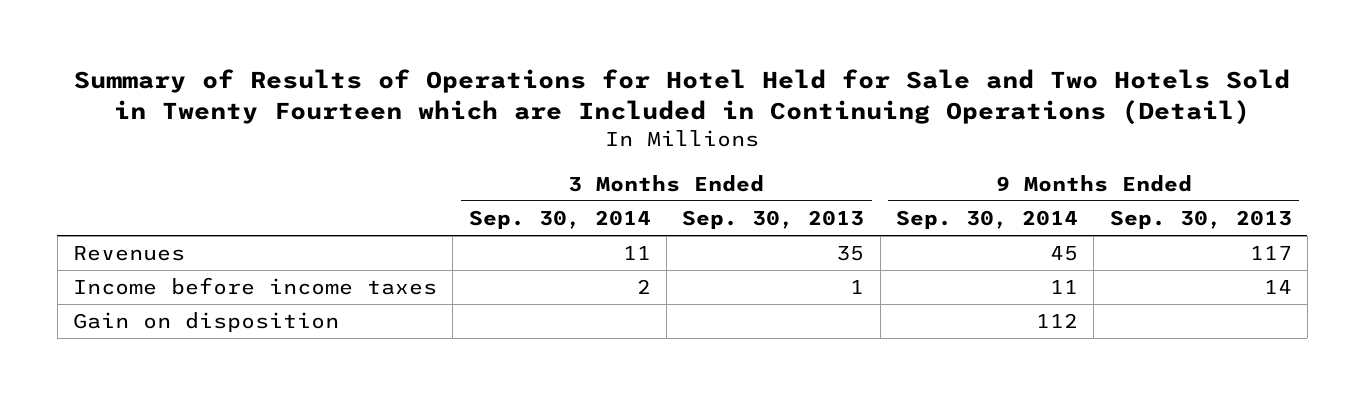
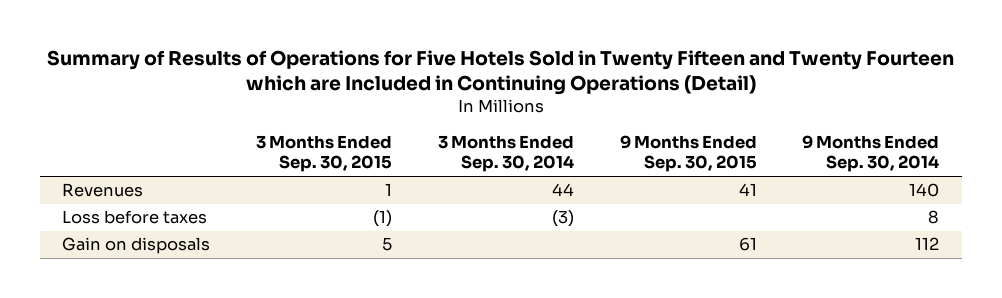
[74,69,1291,126] Summary of Results of Operations for Hotel Held for Sale and Two Hotels Sold in Twenty Fourteen which are Included in Continuing Operations (Detail) -> [46,49,954,96] Summary of Results of Operations for Five Hotels Sold in Twenty Fifteen and Twenty Fourteen which are Included in Continuing Operations (Detail)
[682,210,865,230] Sep. 30, 2013 -> none
[1109,210,1292,230] Sep. 30, 2013 -> none
none -> [256,135,393,173] 3 Months Ended Sep. 30, 2015
none -> [619,135,757,173] 9 Months Ended Sep. 30, 2015
[622,246,651,261] 11 -> [551,183,574,197] 44
[1049,246,1078,262] 45 -> [909,183,940,198] 140
[73,277,438,296] Income before income taxes -> [62,210,208,225] Loss before taxes
[636,279,651,295] 2 -> [551,210,574,228] (3)
[1049,280,1078,295] 11 -> [928,210,940,225] 8
[73,312,340,333] Gain on disposition -> [62,237,211,255] Gain on disposals

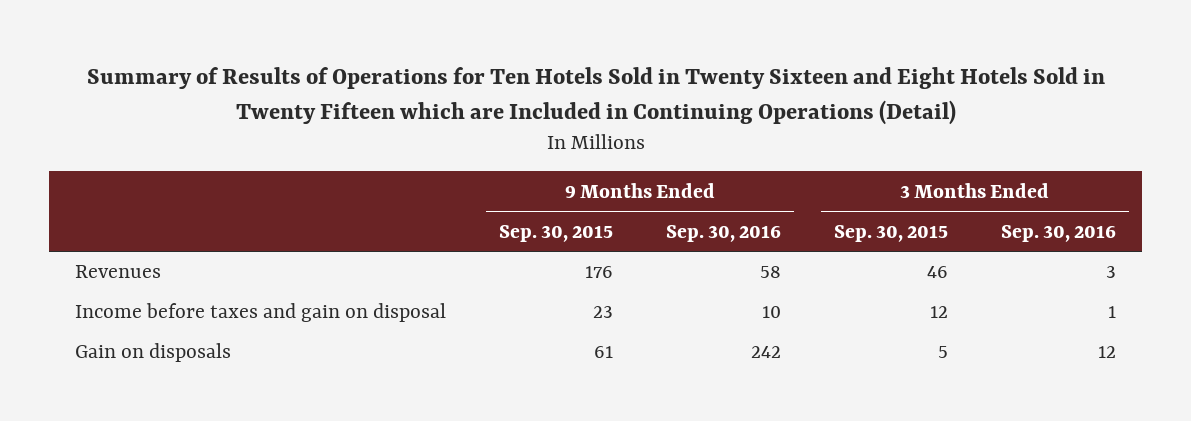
[46,49,954,96] Summary of Results of Operations for Five Hotels Sold in Twenty Fifteen and Twenty Fourteen which are Included in Continuing Operations (Detail) -> [86,66,1105,125] Summary of Results of Operations for Ten Hotels Sold in Twenty Sixteen and Eight Hotels Sold in Twenty Fifteen which are Included in Continuing Operations (Detail)
[437,135,574,173] 3 Months Ended Sep. 30, 2014 -> none
[802,135,940,173] 9 Months Ended Sep. 30, 2014 -> none
none -> [666,224,782,242] Sep. 30, 2016
none -> [1000,224,1116,242] Sep. 30, 2016
[62,210,208,225] Loss before taxes -> none
[385,183,393,197] 1 -> [926,266,948,279] 46
[738,183,757,197] 41 -> [585,266,614,279] 176
none -> [75,303,447,323] Income before taxes and gain on disposal

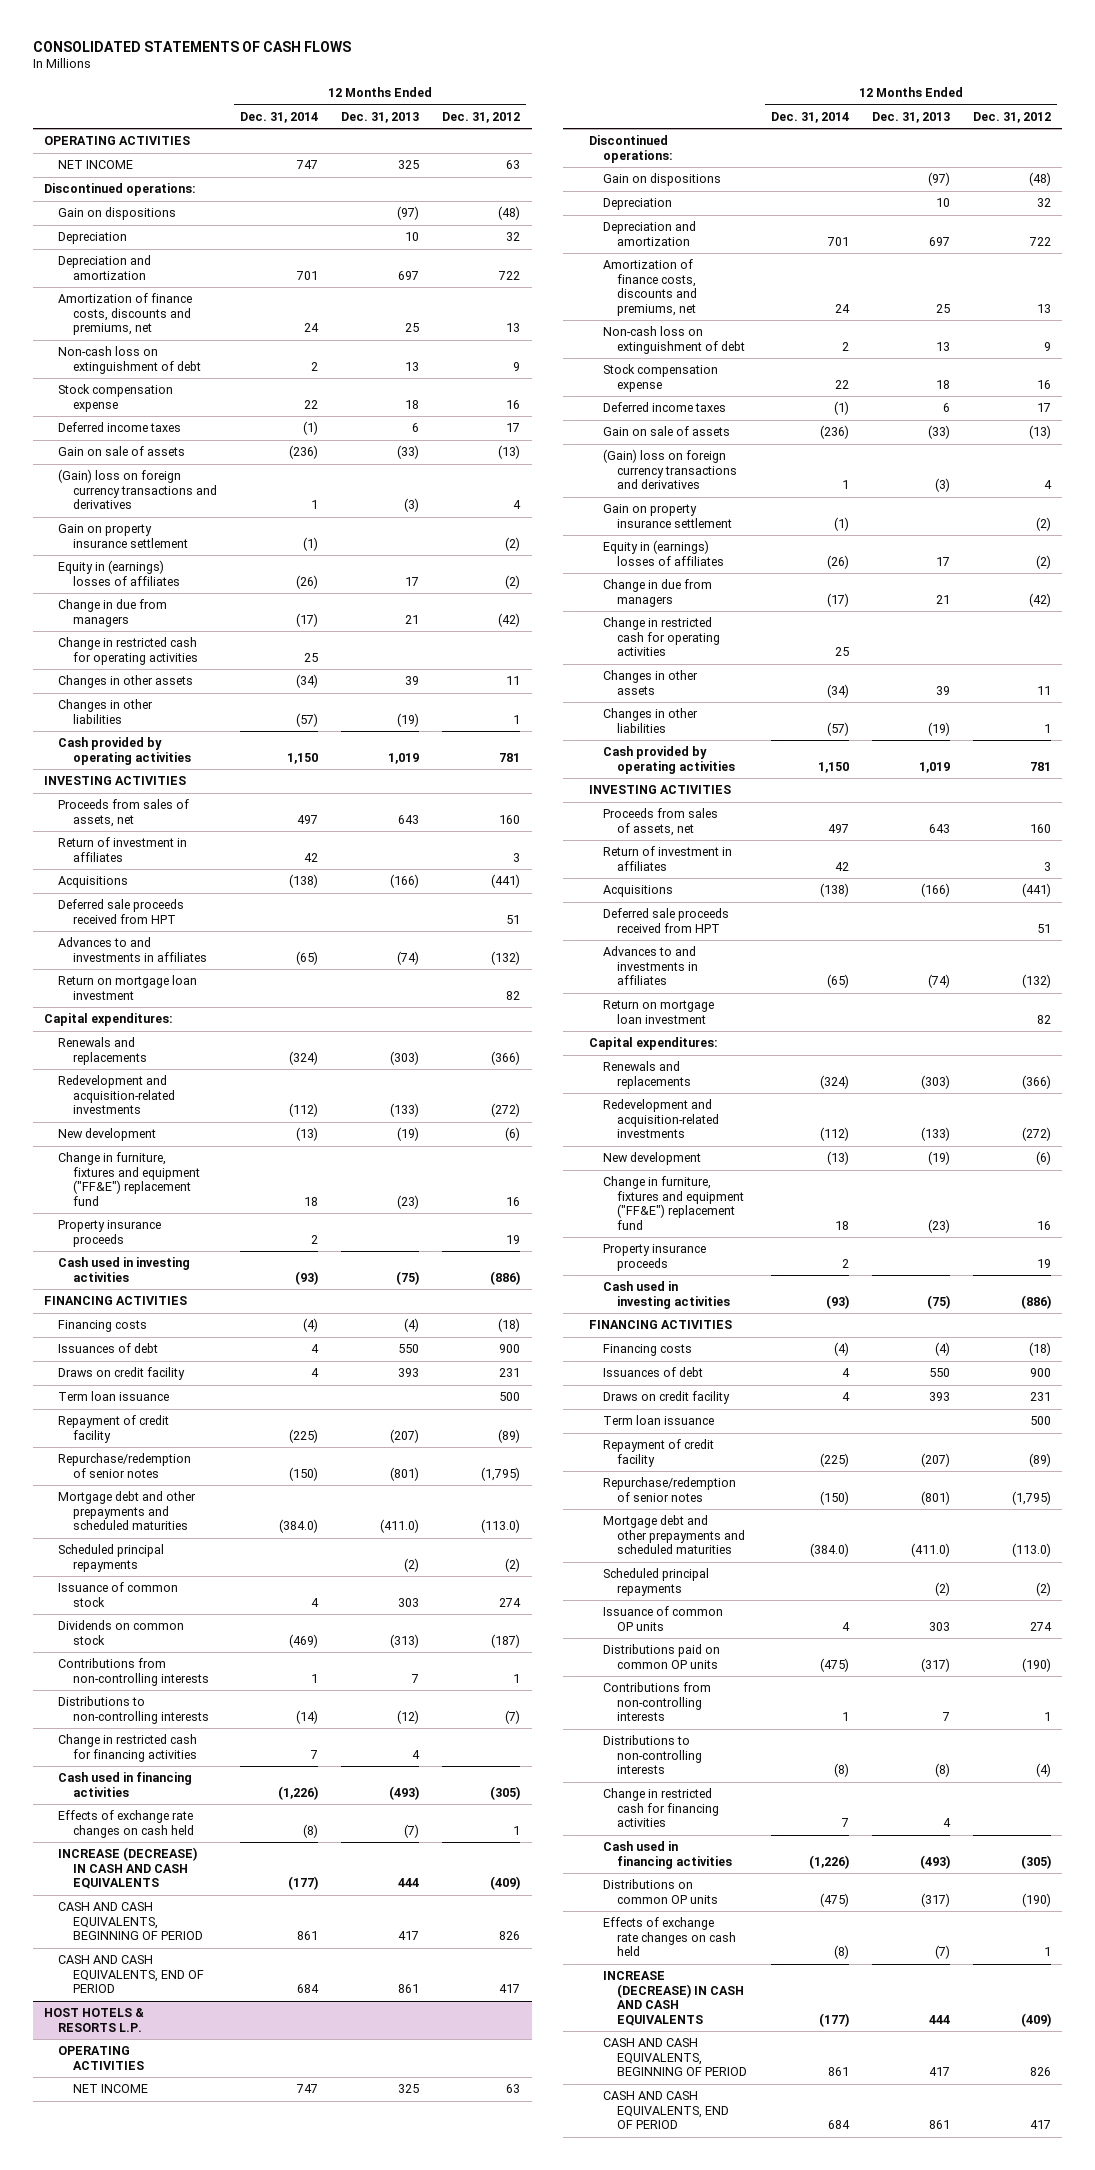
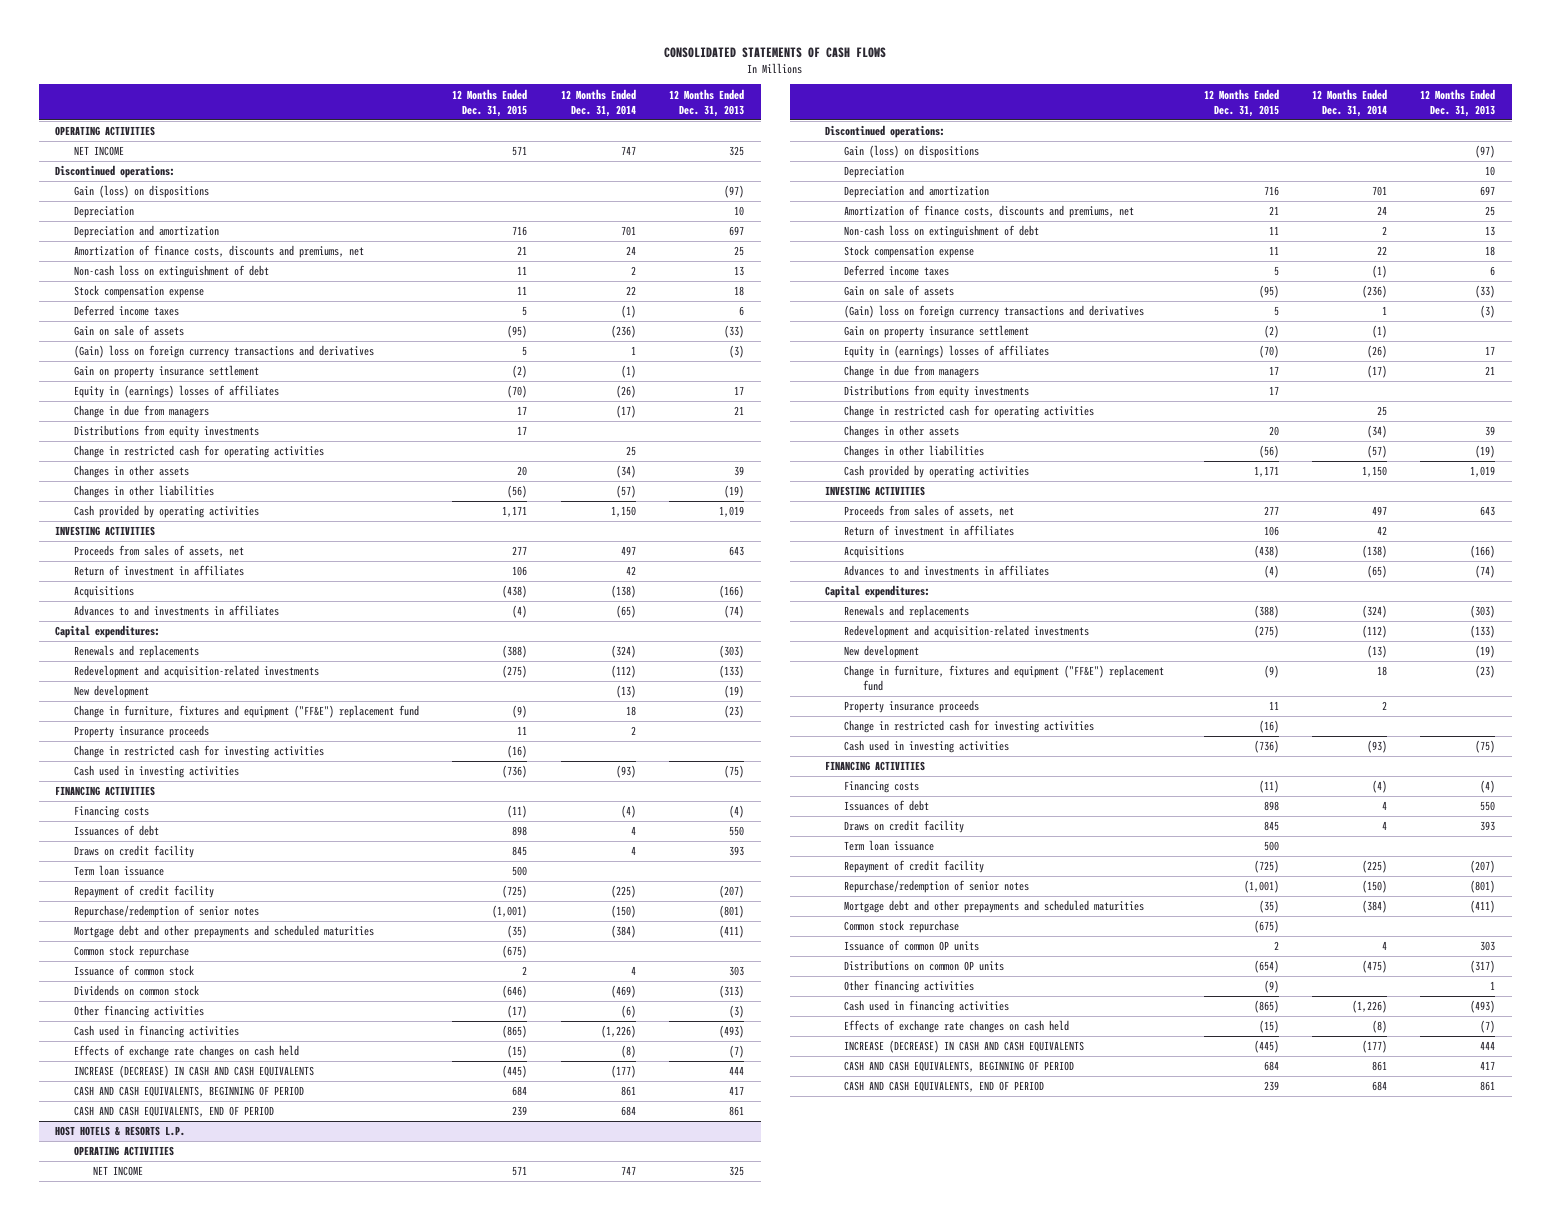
[442,111,521,123] Dec. 31, 2012 -> none
none -> [452,88,528,117] 12 Months Ended Dec. 31, 2015
[58,207,177,221] Gain on dispositions -> [73,185,209,199] Gain (loss) on dispositions
none -> [73,425,259,439] Distributions from equity investments
[58,899,185,924] Deferred sale proceeds received from HPT -> none
[58,975,198,1000] Return on mortgage loan investment -> none
none -> [73,745,324,759] Change in restricted cash for investing activities
[58,1544,165,1572] Scheduled principal repayments -> none
[279,1519,319,1534] (384.0) -> [610,925,636,939] (384)
[380,1519,420,1534] (411.0) -> [718,925,744,939] (411)
none -> [73,945,189,959] Common stock repurchase
[58,1658,209,1686] Contributions from non-controlling interests -> none
[58,1696,209,1724] Distributions to non-controlling interests -> none
[58,1734,198,1762] Change in restricted cash for financing activities -> none
none -> [73,1005,204,1019] Other financing activities
[603,173,722,187] Gain on dispositions -> [843,145,979,159] Gain (loss) on dispositions
none -> [843,385,1029,399] Distributions from equity investments
[603,908,730,933] Deferred sale proceeds received from HPT -> none
[603,1000,715,1024] Return on mortgage loan investment -> none
none -> [843,720,1094,734] Change in restricted cash for investing activities
[603,1568,710,1596] Scheduled principal repayments -> none
[809,1543,849,1558] (384.0) -> [1361,900,1387,914] (384)
[910,1543,950,1558] (411.0) -> [1470,900,1496,914] (411)
none -> [843,920,959,934] Common stock repurchase
[603,1644,721,1669] Distributions paid on common OP units -> none
[603,1682,712,1722] Contributions from non-controlling interests -> none
[603,1735,703,1775] Distributions to non-controlling interests -> none
[603,1788,720,1828] Change in restricted cash for financing activities -> none
none -> [843,980,974,994] Other financing activities
[603,1841,733,1869] Cash used in financing activities -> [843,1000,1009,1014] Cash used in financing activities

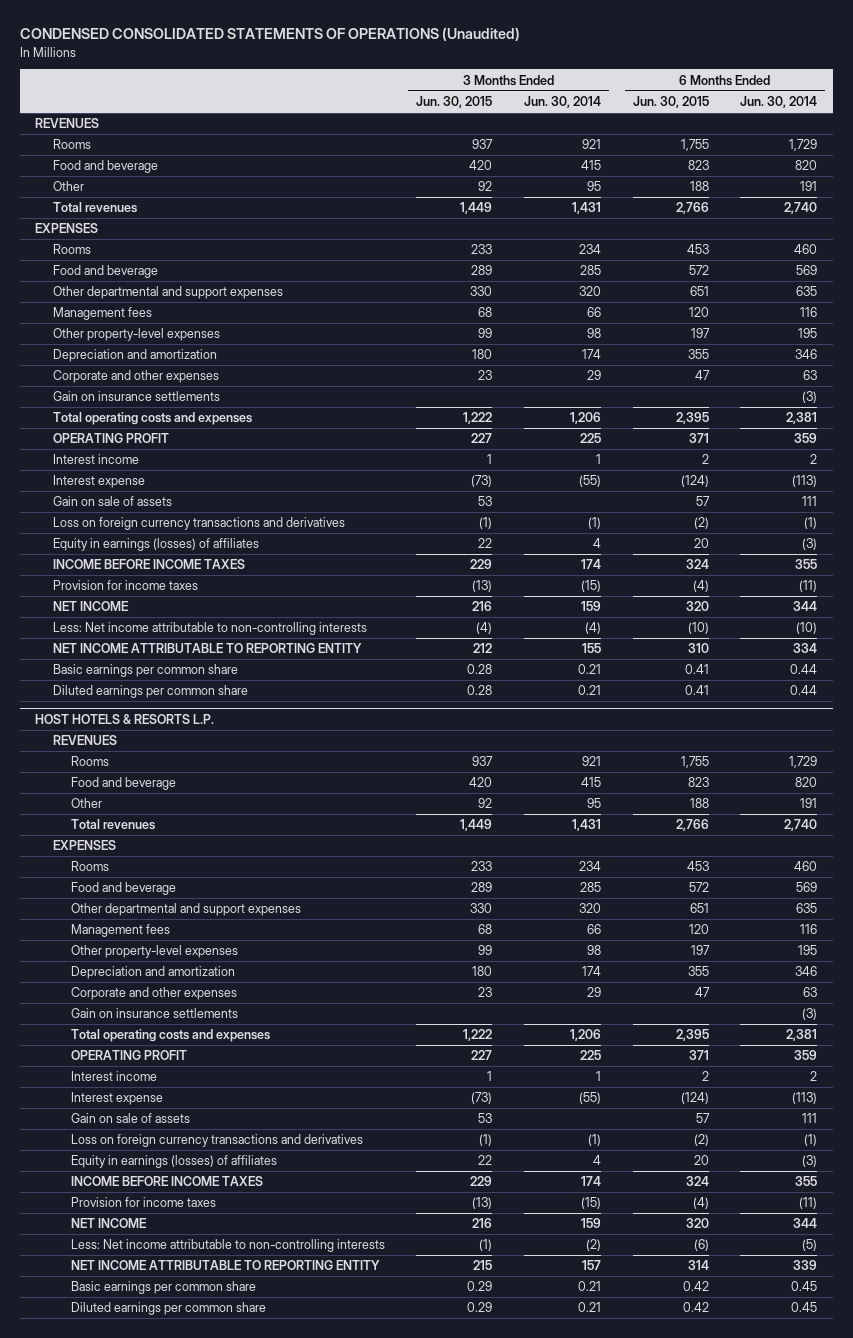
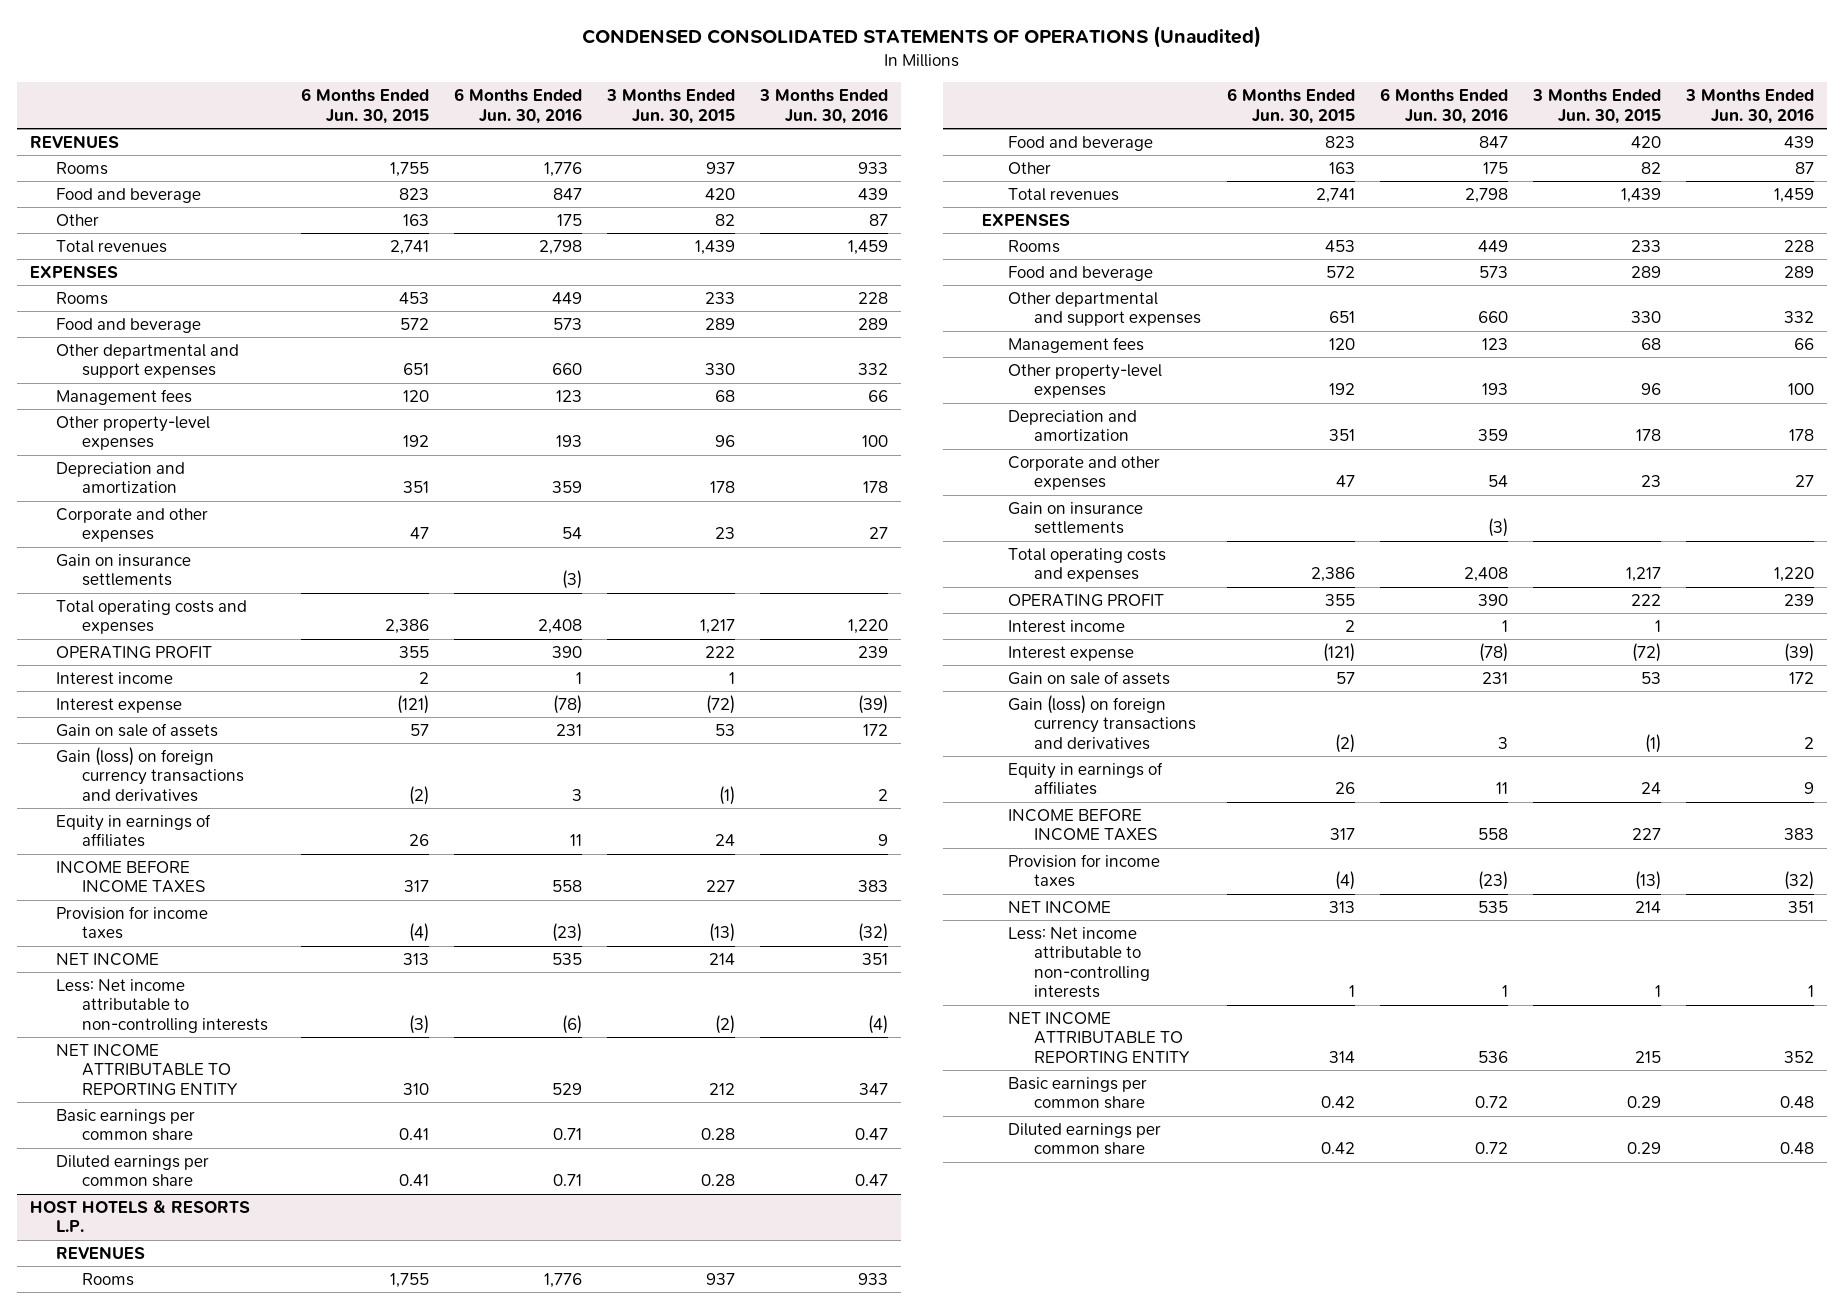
[524,96,602,109] Jun. 30, 2014 -> none
[740,96,818,109] Jun. 30, 2014 -> none
none -> [453,88,582,124] 6 Months Ended Jun. 30, 2016
none -> [759,89,889,124] 3 Months Ended Jun. 30, 2016
[478,181,493,192] 92 -> [715,213,736,226] 82
[689,181,709,192] 188 -> [402,213,429,226] 163
[460,202,493,215] 1,449 -> [695,239,736,255] 1,439
[675,202,709,215] 2,766 -> [389,239,429,255] 2,741
[478,328,493,339] 99 -> [715,435,736,448] 96
[690,328,710,339] 197 -> [402,435,429,448] 192
[472,349,493,360] 180 -> [710,481,736,494] 178
[687,349,709,360] 355 -> [402,481,429,494] 351
[463,412,493,425] 1,222 -> [700,619,736,635] 1,217
[675,412,709,425] 2,395 -> [384,619,429,635] 2,386
[471,433,493,444] 227 -> [705,645,736,658] 222
[688,433,709,444] 371 -> [398,645,429,658] 355
[471,475,493,488] (73) -> [706,694,736,714] (72)
[680,475,709,488] (124) -> [396,694,429,714] (121)
[53,517,346,531] Loss on foreign currency transactions and derivatives -> [55,746,244,802] Gain (loss) on foreign currency transactions and derivatives
[53,538,260,552] Equity in earnings (losses) of affiliates -> [55,813,211,848] Equity in earnings of affiliates
[478,538,493,549] 22 -> [715,834,736,847] 24
[693,538,709,549] 20 -> [408,834,429,847] 26
[470,559,493,570] 229 -> [706,880,736,893] 227
[685,559,709,570] 324 -> [403,880,429,893] 317
[472,601,493,612] 216 -> [709,952,736,965] 214
[685,601,709,612] 320 -> [402,952,429,965] 313
[476,622,493,635] (4) -> [715,1014,736,1034] (2)
[687,622,709,635] (10) -> [408,1014,429,1034] (3)
[478,798,493,809] 92 -> [1641,161,1662,174] 82
[689,798,709,809] 188 -> [1328,161,1355,174] 163
[460,819,493,832] 1,449 -> [1621,187,1662,203] 1,439
[675,819,709,832] 2,766 -> [1315,187,1355,203] 2,741
[478,945,493,956] 99 -> [1641,383,1662,396] 96
[690,945,710,956] 197 -> [1328,383,1355,396] 192
[472,966,493,977] 180 -> [1636,429,1662,442] 178
[687,966,709,977] 355 -> [1328,429,1355,442] 351
[463,1029,493,1042] 1,222 -> [1626,567,1662,583] 1,217
[675,1029,709,1042] 2,395 -> [1310,567,1355,583] 2,386
[471,1050,493,1061] 227 -> [1631,593,1662,606] 222
[688,1050,709,1061] 371 -> [1324,593,1355,606] 355
[471,1092,493,1105] (73) -> [1632,642,1662,662] (72)
[680,1092,709,1105] (124) -> [1322,642,1355,662] (121)
[70,1134,363,1148] Loss on foreign currency transactions and derivatives -> [1008,694,1197,750] Gain (loss) on foreign currency transactions and derivatives
[70,1155,277,1169] Equity in earnings (losses) of affiliates -> [1008,761,1164,796] Equity in earnings of affiliates
[478,1155,493,1166] 22 -> [1641,782,1662,795] 24
[693,1155,709,1166] 20 -> [1334,782,1355,795] 26
[470,1176,493,1187] 229 -> [1632,828,1662,841] 227
[685,1176,709,1187] 324 -> [1329,828,1355,841] 317
[472,1218,493,1229] 216 -> [1635,900,1662,913] 214
[685,1218,709,1229] 320 -> [1328,900,1355,913] 313
[479,1239,493,1252] (1) -> [1655,985,1662,998] 1
[693,1239,709,1252] (6) -> [1348,985,1355,998] 1

